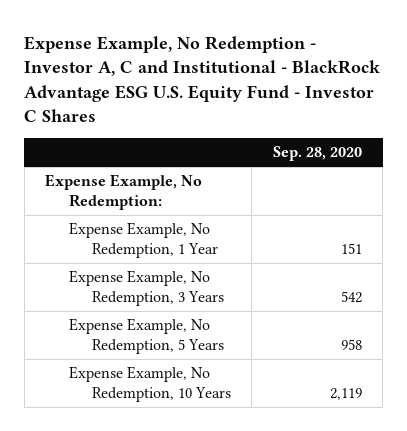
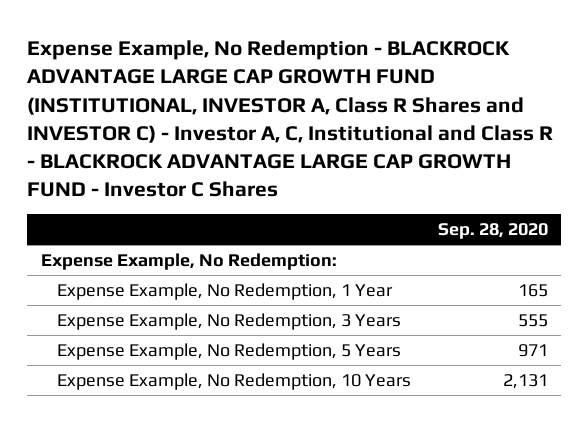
[24,35,381,123] Expense Example, No Redemption - Investor A, C and Institutional - BlackRock Advantage ESG U.S. Equity Fund - Investor C Shares -> [26,40,553,198] Expense Example, No Redemption - BLACKROCK ADVANTAGE LARGE CAP GROWTH FUND (INSTITUTIONAL, INVESTOR A, Class R Shares and INVESTOR C) - Investor A, C, Institutional and Class R - BLACKROCK ADVANTAGE LARGE CAP GROWTH FUND - Investor C Shares
[340,243,362,255] 151 -> [517,283,548,297] 165
[340,291,362,304] 542 -> [517,313,548,327] 555
[340,339,362,351] 958 -> [517,343,548,357] 971
[329,388,362,401] 2,119 -> [502,373,548,389] 2,131

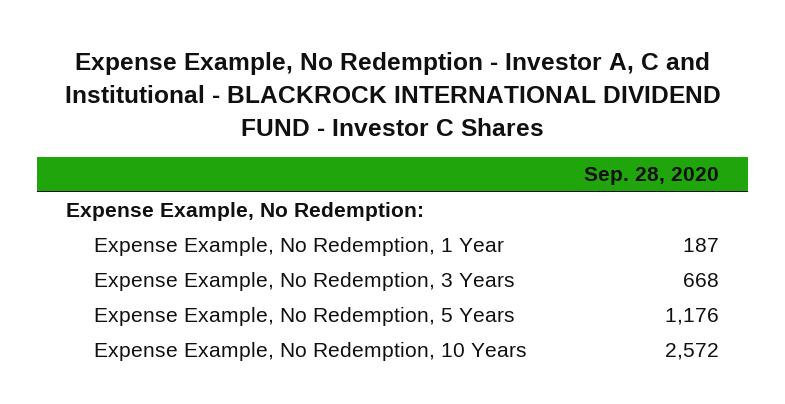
[26,40,553,198] Expense Example, No Redemption - BLACKROCK ADVANTAGE LARGE CAP GROWTH FUND (INSTITUTIONAL, INVESTOR A, Class R Shares and INVESTOR C) - Investor A, C, Institutional and Class R - BLACKROCK ADVANTAGE LARGE CAP GROWTH FUND - Investor C Shares -> [64,51,721,136] Expense Example, No Redemption - Investor A, C and Institutional - BLACKROCK INTERNATIONAL DIVIDEND FUND - Investor C Shares
[517,283,548,297] 165 -> [683,237,720,252] 187
[517,313,548,327] 555 -> [683,272,720,287] 668
[517,343,548,357] 971 -> [665,307,720,325] 1,176
[502,373,548,389] 2,131 -> [665,342,720,360] 2,572

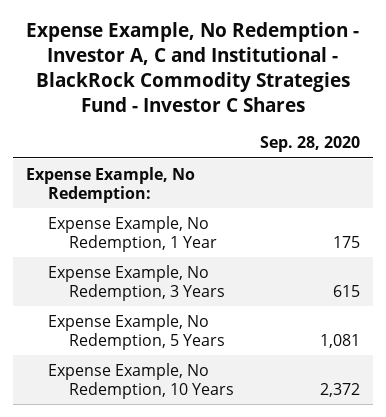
[64,51,721,136] Expense Example, No Redemption - Investor A, C and Institutional - BLACKROCK INTERNATIONAL DIVIDEND FUND - Investor C Shares -> [25,22,359,112] Expense Example, No Redemption - Investor A, C and Institutional - BlackRock Commodity Strategies Fund - Investor C Shares
[683,237,720,252] 187 -> [333,235,361,248] 175
[683,272,720,287] 668 -> [333,284,361,297] 615
[665,307,720,325] 1,176 -> [320,333,361,348] 1,081
[665,342,720,360] 2,572 -> [320,382,361,397] 2,372

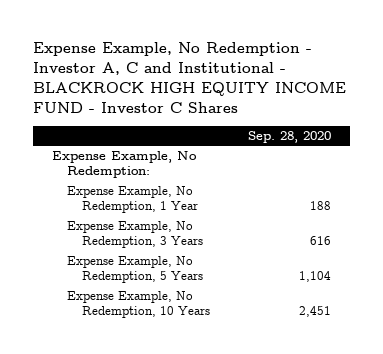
[25,22,359,112] Expense Example, No Redemption - Investor A, C and Institutional - BlackRock Commodity Strategies Fund - Investor C Shares -> [33,42,347,114] Expense Example, No Redemption - Investor A, C and Institutional - BLACKROCK HIGH EQUITY INCOME FUND - Investor C Shares
[333,235,361,248] 175 -> [309,201,331,211] 188
[333,284,361,297] 615 -> [309,236,331,246] 616
[320,333,361,348] 1,081 -> [298,271,331,283] 1,104
[320,382,361,397] 2,372 -> [298,306,331,318] 2,451

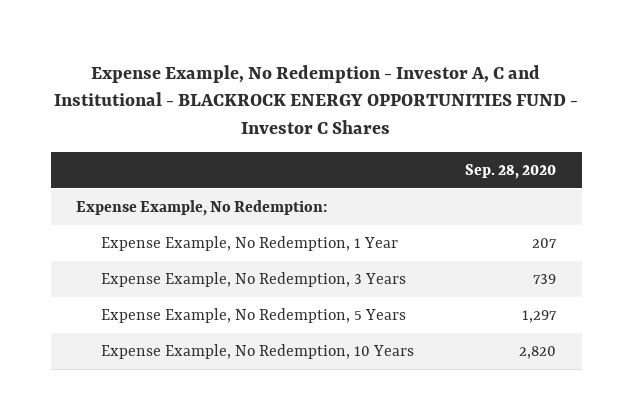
[33,42,347,114] Expense Example, No Redemption - Investor A, C and Institutional - BLACKROCK HIGH EQUITY INCOME FUND - Investor C Shares -> [54,64,579,134] Expense Example, No Redemption - Investor A, C and Institutional - BLACKROCK ENERGY OPPORTUNITIES FUND - Investor C Shares
[309,201,331,211] 188 -> [532,238,558,249] 207
[309,236,331,246] 616 -> [533,274,557,285] 739
[298,271,331,283] 1,104 -> [522,310,558,324] 1,297
[298,306,331,318] 2,451 -> [519,346,557,360] 2,820

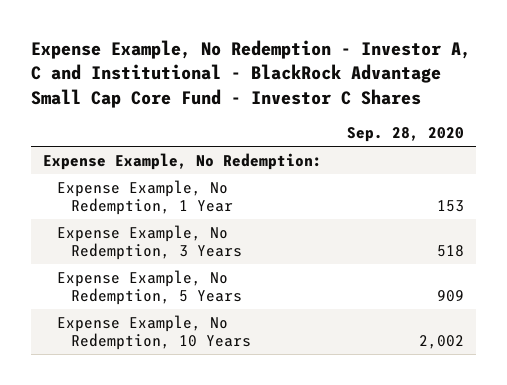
[54,64,579,134] Expense Example, No Redemption - Investor A, C and Institutional - BLACKROCK ENERGY OPPORTUNITIES FUND - Investor C Shares -> [31,40,472,108] Expense Example, No Redemption - Investor A, C and Institutional - BlackRock Advantage Small Cap Core Fund - Investor C Shares
[532,238,558,249] 207 -> [436,200,464,213] 153
[533,274,557,285] 739 -> [436,245,464,258] 518
[522,310,558,324] 1,297 -> [436,290,464,303] 909
[519,346,557,360] 2,820 -> [418,335,464,350] 2,002

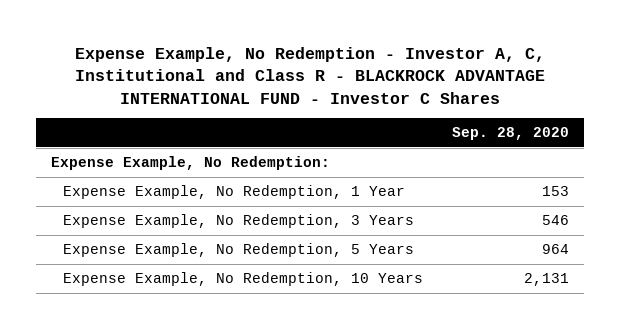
[31,40,472,108] Expense Example, No Redemption - Investor A, C and Institutional - BlackRock Advantage Small Cap Core Fund - Investor C Shares -> [75,46,546,104] Expense Example, No Redemption - Investor A, C, Institutional and Class R - BLACKROCK ADVANTAGE INTERNATIONAL FUND - Investor C Shares
[436,245,464,258] 518 -> [542,215,570,226] 546
[436,290,464,303] 909 -> [542,244,570,255] 964
[418,335,464,350] 2,002 -> [524,273,570,287] 2,131

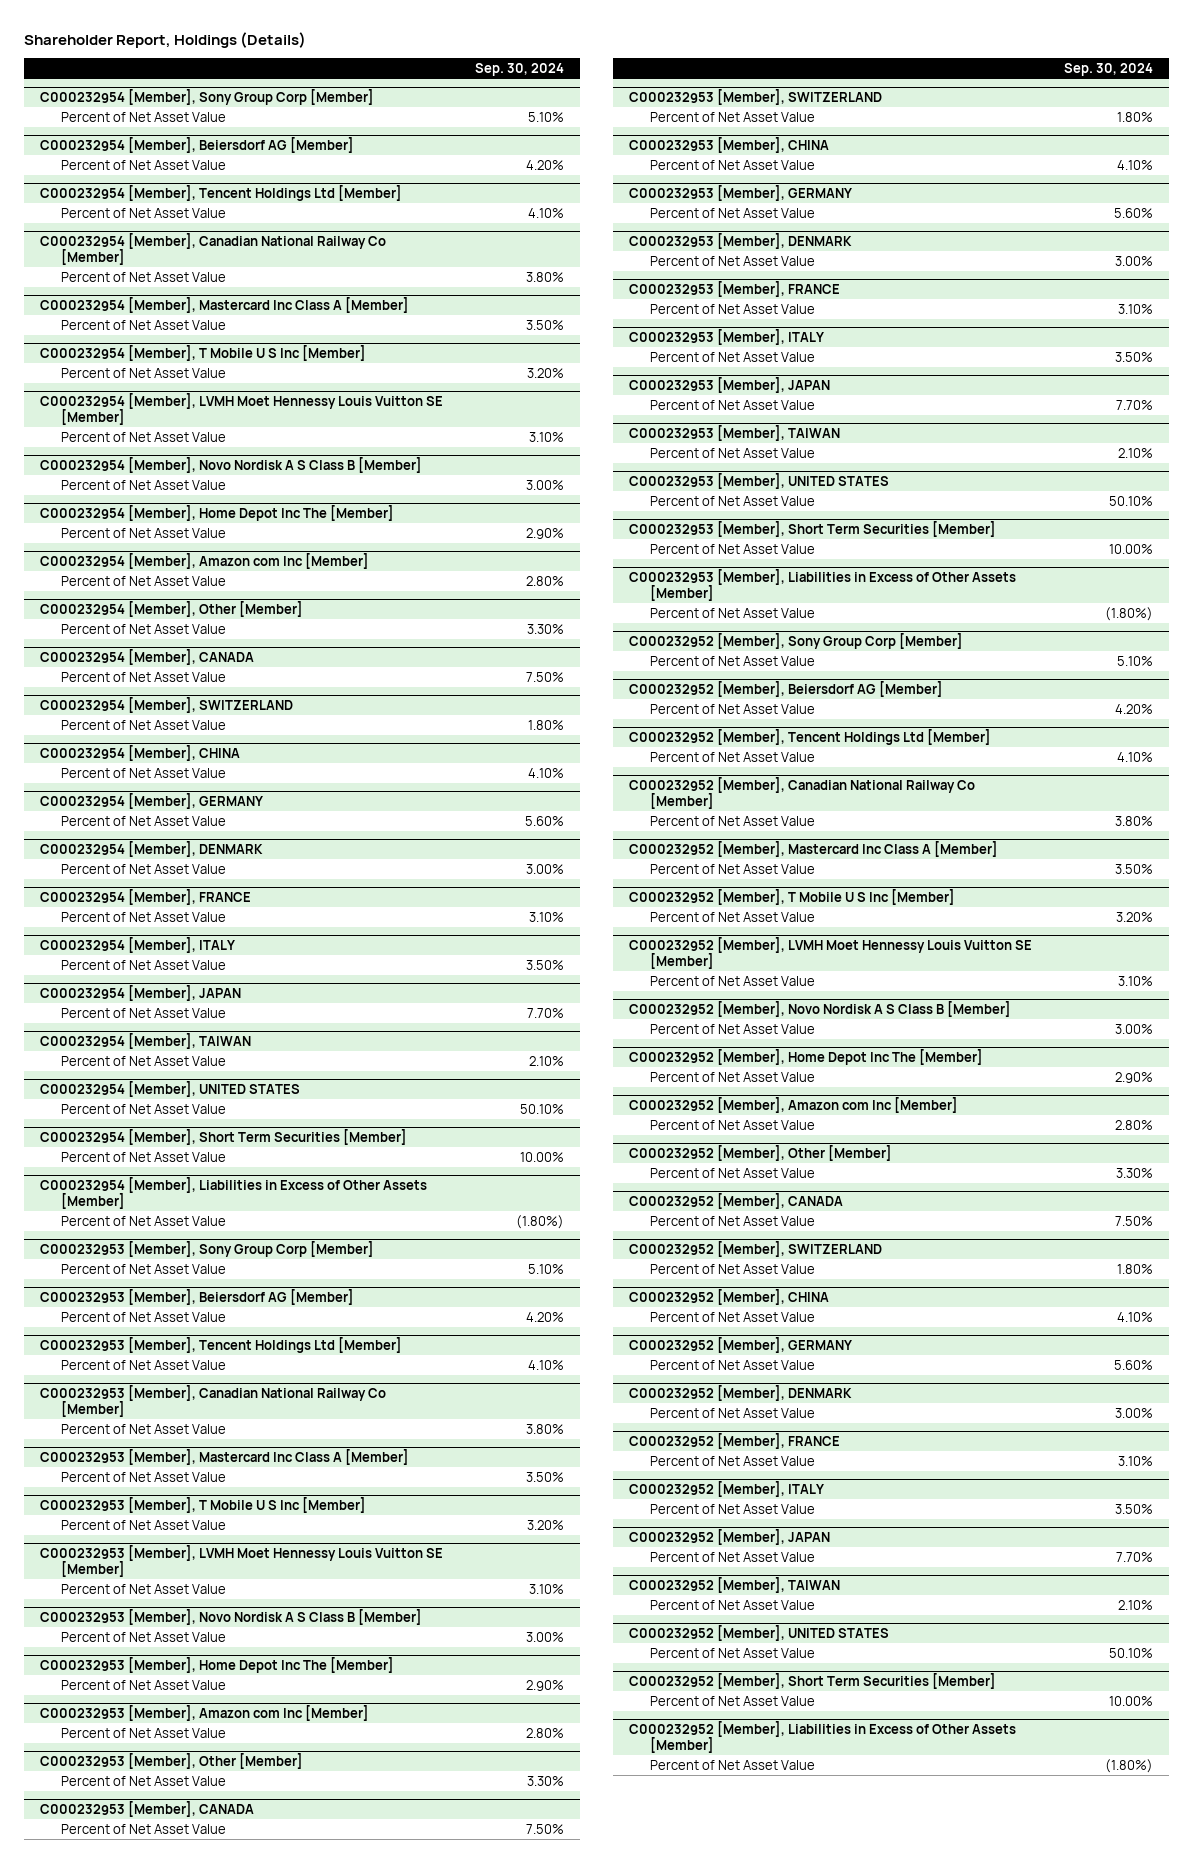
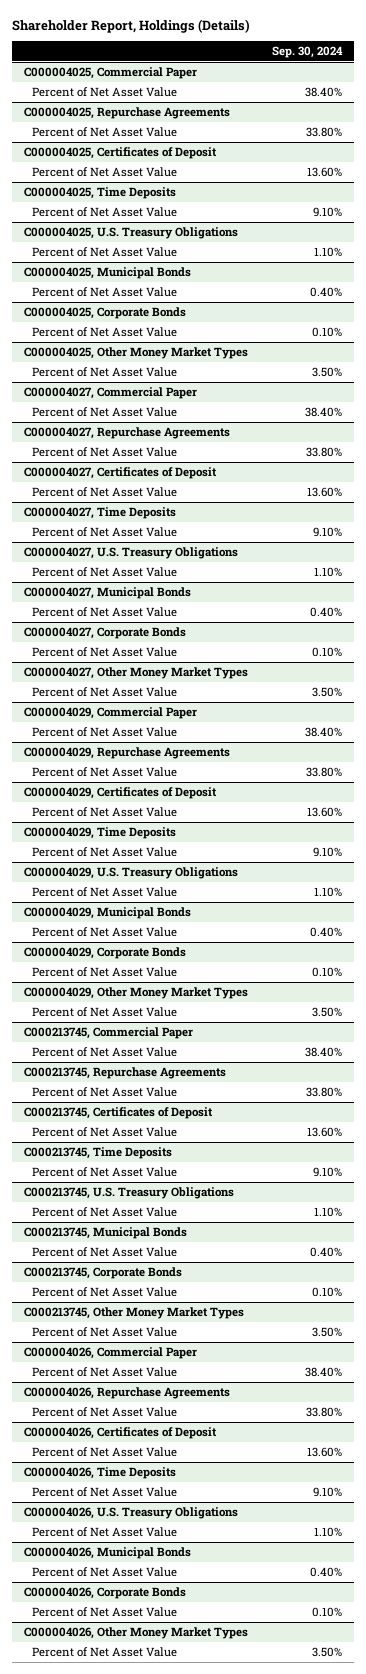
[40,88,375,105] C000232954 [Member], Sony Group Corp [Member] -> none
[40,136,355,153] C000232954 [Member], Beiersdorf AG [Member] -> none
[40,184,403,201] C000232954 [Member], Tencent Holdings Ltd [Member] -> none
[40,232,387,265] C000232954 [Member], Canadian National Railway Co [Member] -> none
[40,296,410,313] C000232954 [Member], Mastercard Inc Class A [Member] -> none
[40,344,367,361] C000232954 [Member], T Mobile U S Inc [Member] -> none
[40,392,444,425] C000232954 [Member], LVMH Moet Hennessy Louis Vuitton SE [Member] -> none
[40,456,423,473] C000232954 [Member], Novo Nordisk A S Class B [Member] -> none
[61,479,227,490] Percent of Net Asset Value -> none
[40,504,395,521] C000232954 [Member], Home Depot Inc The [Member] -> none
[61,527,227,538] Percent of Net Asset Value -> none
[40,552,370,569] C000232954 [Member], Amazon com Inc [Member] -> none
[61,575,227,586] Percent of Net Asset Value -> none
[40,600,304,617] C000232954 [Member], Other [Member] -> none
[61,623,227,634] Percent of Net Asset Value -> none
[40,648,255,665] C000232954 [Member], CANADA -> none
[61,671,227,682] Percent of Net Asset Value -> none
[40,696,294,713] C000232954 [Member], SWITZERLAND -> none
[61,719,227,730] Percent of Net Asset Value -> none
[40,744,241,761] C000232954 [Member], CHINA -> none
[61,767,227,778] Percent of Net Asset Value -> none
[40,792,264,809] C000232954 [Member], GERMANY -> none
[61,815,227,826] Percent of Net Asset Value -> none
[40,840,264,857] C000232954 [Member], DENMARK -> none
[61,863,227,874] Percent of Net Asset Value -> none
[40,888,252,905] C000232954 [Member], FRANCE -> none
[61,911,227,922] Percent of Net Asset Value -> none
[40,936,236,953] C000232954 [Member], ITALY -> none
none -> [24,66,198,79] C000004025, Commercial Paper
[527,111,564,122] 5.10% -> [305,86,343,97] 38.40%
none -> [24,106,231,119] C000004025, Repurchase Agreements
[525,159,564,170] 4.20% -> [306,126,343,137] 33.80%
none -> [24,146,218,159] C000004025, Certificates of Deposit
[527,207,564,218] 4.10% -> [307,166,343,177] 13.60%
none -> [24,186,177,199] C000004025, Time Deposits
[525,271,564,282] 3.80% -> [313,206,343,217] 9.10%
none -> [24,226,239,239] C000004025, U.S. Treasury Obligations
[525,319,564,330] 3.50% -> [314,246,343,257] 1.10%
none -> [24,266,192,279] C000004025, Municipal Bonds
[526,367,564,378] 3.20% -> [310,286,343,297] 0.40%
none -> [24,306,187,319] C000004025, Corporate Bonds
[528,431,564,442] 3.10% -> [312,326,343,337] 0.10%
none -> [24,346,249,359] C000004025, Other Money Market Types
[40,984,242,1001] C000232954 [Member], JAPAN -> none
[40,1032,252,1049] C000232954 [Member], TAIWAN -> none
[40,1080,301,1097] C000232954 [Member], UNITED STATES -> none
[40,1128,408,1145] C000232954 [Member], Short Term Securities [Member] -> none
[40,1176,428,1209] C000232954 [Member], Liabilities in Excess of Other Assets [Member] -> none
[40,1240,375,1257] C000232953 [Member], Sony Group Corp [Member] -> none
[40,1288,355,1305] C000232953 [Member], Beiersdorf AG [Member] -> none
[40,1336,403,1353] C000232953 [Member], Tencent Holdings Ltd [Member] -> none
[61,1359,227,1370] Percent of Net Asset Value -> none
[40,1384,387,1417] C000232953 [Member], Canadian National Railway Co [Member] -> none
[61,1423,227,1434] Percent of Net Asset Value -> none
[40,1448,410,1465] C000232953 [Member], Mastercard Inc Class A [Member] -> none
none -> [24,386,198,399] C000004027, Commercial Paper
[526,1007,564,1018] 7.70% -> [305,406,343,417] 38.40%
none -> [24,426,231,439] C000004027, Repurchase Agreements
[528,1055,564,1066] 2.10% -> [306,446,343,457] 33.80%
none -> [24,466,218,479] C000004027, Certificates of Deposit
[519,1103,564,1114] 50.10% -> [307,486,343,497] 13.60%
none -> [24,506,177,519] C000004027, Time Deposits
[519,1151,564,1162] 10.00% -> [313,526,343,537] 9.10%
none -> [24,546,239,559] C000004027, U.S. Treasury Obligations
[515,1214,564,1229] (1.80%) -> [314,566,343,577] 1.10%
none -> [24,586,192,599] C000004027, Municipal Bonds
[527,1263,564,1274] 5.10% -> [310,606,343,617] 0.40%
none -> [24,626,187,639] C000004027, Corporate Bonds
[525,1311,564,1322] 4.20% -> [312,646,343,657] 0.10%
none -> [24,666,249,679] C000004027, Other Money Market Types
[40,1496,367,1513] C000232953 [Member], T Mobile U S Inc [Member] -> none
[40,1544,444,1577] C000232953 [Member], LVMH Moet Hennessy Louis Vuitton SE [Member] -> none
[40,1608,423,1625] C000232953 [Member], Novo Nordisk A S Class B [Member] -> none
[40,1656,395,1673] C000232953 [Member], Home Depot Inc The [Member] -> none
[40,1704,370,1721] C000232953 [Member], Amazon com Inc [Member] -> none
[40,1752,304,1769] C000232953 [Member], Other [Member] -> none
[40,1800,255,1817] C000232953 [Member], CANADA -> none
[628,88,882,105] C000232953 [Member], SWITZERLAND -> none
[649,111,815,122] Percent of Net Asset Value -> none
[628,136,829,153] C000232953 [Member], CHINA -> none
[649,159,815,170] Percent of Net Asset Value -> none
[628,184,852,201] C000232953 [Member], GERMANY -> none
[649,207,815,218] Percent of Net Asset Value -> none
[628,232,852,249] C000232953 [Member], DENMARK -> none
[649,255,815,266] Percent of Net Asset Value -> none
[628,280,840,297] C000232953 [Member], FRANCE -> none
[649,303,815,314] Percent of Net Asset Value -> none
[628,328,824,345] C000232953 [Member], ITALY -> none
none -> [24,706,198,719] C000004029, Commercial Paper
[526,1519,564,1530] 3.20% -> [305,726,343,737] 38.40%
none -> [24,746,231,759] C000004029, Repurchase Agreements
[528,1583,564,1594] 3.10% -> [306,766,343,777] 33.80%
none -> [24,786,218,799] C000004029, Certificates of Deposit
[525,1631,564,1642] 3.00% -> [307,806,343,817] 13.60%
none -> [24,826,177,839] C000004029, Time Deposits
[525,1679,564,1691] 2.90% -> [313,846,343,857] 9.10%
none -> [24,866,239,879] C000004029, U.S. Treasury Obligations
[525,1727,564,1738] 2.80% -> [314,886,343,897] 1.10%
none -> [24,906,192,919] C000004029, Municipal Bonds
[526,1775,564,1786] 3.30% -> [310,926,343,937] 0.40%
none -> [24,946,187,959] C000004029, Corporate Bonds
[525,1823,564,1834] 7.50% -> [312,966,343,977] 0.10%
none -> [24,986,249,999] C000004029, Other Money Market Types
[628,376,830,393] C000232953 [Member], JAPAN -> none
[628,424,840,441] C000232953 [Member], TAIWAN -> none
[628,472,889,489] C000232953 [Member], UNITED STATES -> none
[628,520,996,537] C000232953 [Member], Short Term Securities [Member] -> none
[628,568,1016,601] C000232953 [Member], Liabilities in Excess of Other Assets [Member] -> none
[628,632,963,649] C000232952 [Member], Sony Group Corp [Member] -> none
[628,680,943,697] C000232952 [Member], Beiersdorf AG [Member] -> none
[628,728,991,745] C000232952 [Member], Tencent Holdings Ltd [Member] -> none
[649,751,815,762] Percent of Net Asset Value -> none
[628,776,975,809] C000232952 [Member], Canadian National Railway Co [Member] -> none
[649,815,815,826] Percent of Net Asset Value -> none
[628,840,998,857] C000232952 [Member], Mastercard Inc Class A [Member] -> none
none -> [24,1026,194,1039] C000213745, Commercial Paper
[1115,399,1153,410] 7.70% -> [305,1046,343,1057] 38.40%
none -> [24,1066,227,1079] C000213745, Repurchase Agreements
[1117,447,1153,458] 2.10% -> [306,1086,343,1097] 33.80%
none -> [24,1106,214,1119] C000213745, Certificates of Deposit
[1108,495,1153,506] 50.10% -> [307,1126,343,1137] 13.60%
none -> [24,1146,173,1159] C000213745, Time Deposits
[1108,543,1153,554] 10.00% -> [313,1166,343,1177] 9.10%
none -> [24,1186,235,1199] C000213745, U.S. Treasury Obligations
[1104,606,1153,621] (1.80%) -> [314,1206,343,1217] 1.10%
none -> [24,1226,188,1239] C000213745, Municipal Bonds
[1116,655,1153,666] 5.10% -> [310,1246,343,1257] 0.40%
none -> [24,1266,183,1279] C000213745, Corporate Bonds
[1114,703,1153,714] 4.20% -> [312,1286,343,1297] 0.10%
none -> [24,1306,245,1319] C000213745, Other Money Market Types
[628,888,955,905] C000232952 [Member], T Mobile U S Inc [Member] -> none
[628,936,1032,969] C000232952 [Member], LVMH Moet Hennessy Louis Vuitton SE [Member] -> none
[628,1000,1011,1017] C000232952 [Member], Novo Nordisk A S Class B [Member] -> none
[628,1048,983,1065] C000232952 [Member], Home Depot Inc The [Member] -> none
[628,1096,958,1113] C000232952 [Member], Amazon com Inc [Member] -> none
[628,1144,892,1161] C000232952 [Member], Other [Member] -> none
[628,1192,843,1209] C000232952 [Member], CANADA -> none
[628,1240,882,1257] C000232952 [Member], SWITZERLAND -> none
[649,1263,815,1274] Percent of Net Asset Value -> none
[628,1288,829,1305] C000232952 [Member], CHINA -> none
[649,1311,815,1322] Percent of Net Asset Value -> none
[628,1336,852,1353] C000232952 [Member], GERMANY -> none
[649,1359,815,1370] Percent of Net Asset Value -> none
[628,1384,852,1401] C000232952 [Member], DENMARK -> none
[649,1407,815,1418] Percent of Net Asset Value -> none
[628,1432,840,1449] C000232952 [Member], FRANCE -> none
[649,1455,815,1466] Percent of Net Asset Value -> none
[628,1480,824,1497] C000232952 [Member], ITALY -> none
none -> [24,1346,198,1359] C000004026, Commercial Paper
[1115,911,1153,922] 3.20% -> [305,1366,343,1377] 38.40%
none -> [24,1386,231,1399] C000004026, Repurchase Agreements
[1117,975,1153,986] 3.10% -> [306,1406,343,1417] 33.80%
none -> [24,1426,218,1439] C000004026, Certificates of Deposit
[1114,1023,1153,1034] 3.00% -> [307,1446,343,1457] 13.60%
none -> [24,1466,177,1479] C000004026, Time Deposits
[1114,1071,1153,1083] 2.90% -> [313,1486,343,1497] 9.10%
none -> [24,1506,239,1519] C000004026, U.S. Treasury Obligations
[1114,1119,1153,1130] 2.80% -> [314,1526,343,1537] 1.10%
none -> [24,1546,192,1559] C000004026, Municipal Bonds
[1115,1167,1153,1178] 3.30% -> [310,1566,343,1577] 0.40%
none -> [24,1586,187,1599] C000004026, Corporate Bonds
[1114,1215,1153,1226] 7.50% -> [312,1606,343,1617] 0.10%
none -> [24,1626,249,1639] C000004026, Other Money Market Types
[628,1528,830,1545] C000232952 [Member], JAPAN -> none
[649,1551,815,1562] Percent of Net Asset Value -> none
[628,1576,840,1593] C000232952 [Member], TAIWAN -> none
[649,1599,815,1610] Percent of Net Asset Value -> none
[628,1624,889,1641] C000232952 [Member], UNITED STATES -> none
[649,1647,815,1658] Percent of Net Asset Value -> none
[628,1672,996,1689] C000232952 [Member], Short Term Securities [Member] -> none
[649,1695,815,1706] Percent of Net Asset Value -> none
[628,1720,1016,1753] C000232952 [Member], Liabilities in Excess of Other Assets [Member] -> none
[649,1759,815,1770] Percent of Net Asset Value -> none

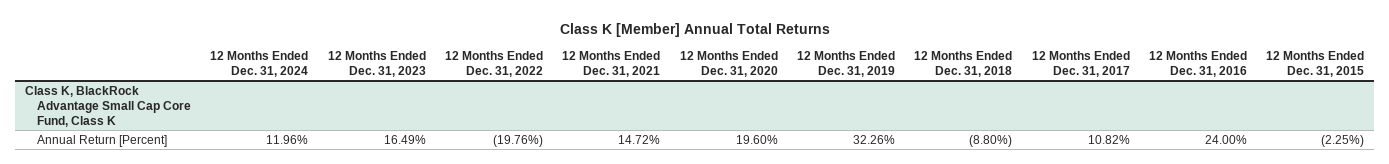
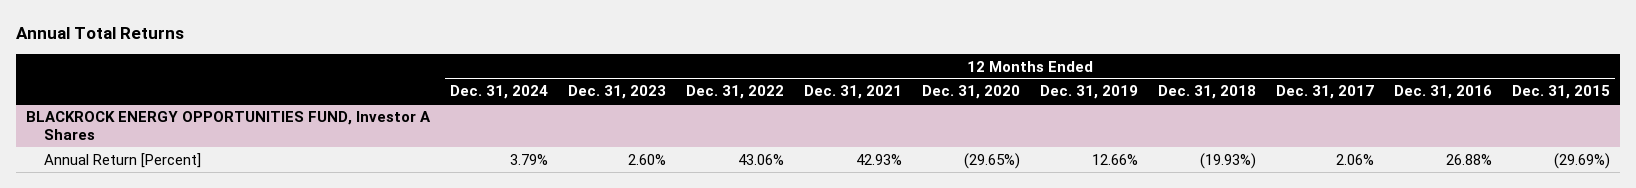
[559,22,830,37] Class K [Member] Annual Total Returns -> [16,27,185,40] Annual Total Returns
[24,85,192,127] Class K, BlackRock Advantage Small Cap Core Fund, Class K -> none
none -> [26,110,432,140] BLACKROCK ENERGY OPPORTUNITIES FUND, Investor A Shares
[266,134,309,144] 11.96% -> [510,153,549,165] 3.79%
[383,134,426,144] 16.49% -> [628,153,667,165] 2.60%
[493,134,544,147] (19.76%) -> [738,153,785,165] 43.06%
[618,134,661,144] 14.72% -> [856,153,903,165] 42.93%
[735,134,778,144] 19.60% -> [964,152,1021,169] (29.65%)
[853,134,896,144] 32.26% -> [1092,153,1139,165] 12.66%
[969,134,1013,147] (8.80%) -> [1200,152,1257,169] (19.93%)
[1087,134,1130,144] 10.82% -> [1336,153,1375,165] 2.06%
[1205,134,1248,144] 24.00% -> [1446,153,1493,165] 26.88%
[1321,134,1365,147] (2.25%) -> [1554,152,1611,169] (29.69%)

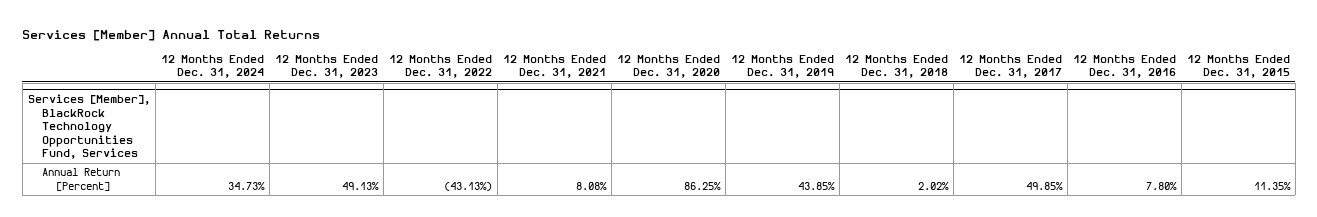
[16,27,185,40] Annual Total Returns -> [22,29,321,41] Services [Member] Annual Total Returns
[26,110,432,140] BLACKROCK ENERGY OPPORTUNITIES FUND, Investor A Shares -> none
none -> [27,94,150,160] Services [Member], BlackRock Technology Opportunities Fund, Services
[510,153,549,165] 3.79% -> [227,181,265,190] 34.73%
[628,153,667,165] 2.60% -> [341,181,379,190] 49.13%
[738,153,785,165] 43.06% -> [443,181,492,191] (43.13%)
[856,153,903,165] 42.93% -> [575,181,607,190] 8.08%
[964,152,1021,169] (29.65%) -> [683,181,721,190] 86.25%
[1092,153,1139,165] 12.66% -> [797,181,835,190] 43.85%
[1200,152,1257,169] (19.93%) -> [917,181,949,190] 2.02%
[1336,153,1375,165] 2.06% -> [1025,181,1063,190] 49.85%
[1446,153,1493,165] 26.88% -> [1145,181,1177,190] 7.80%
[1554,152,1611,169] (29.69%) -> [1253,181,1291,190] 11.35%

